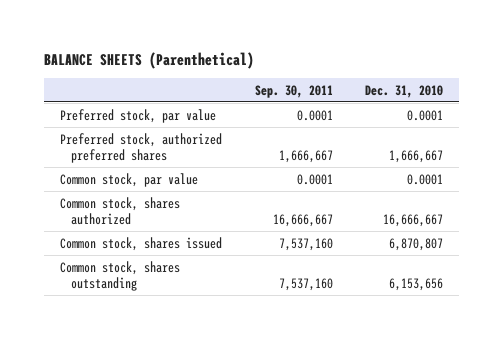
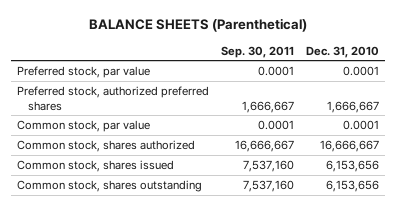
[388,237,443,251] 6,870,807 -> [326,159,380,172] 6,153,656

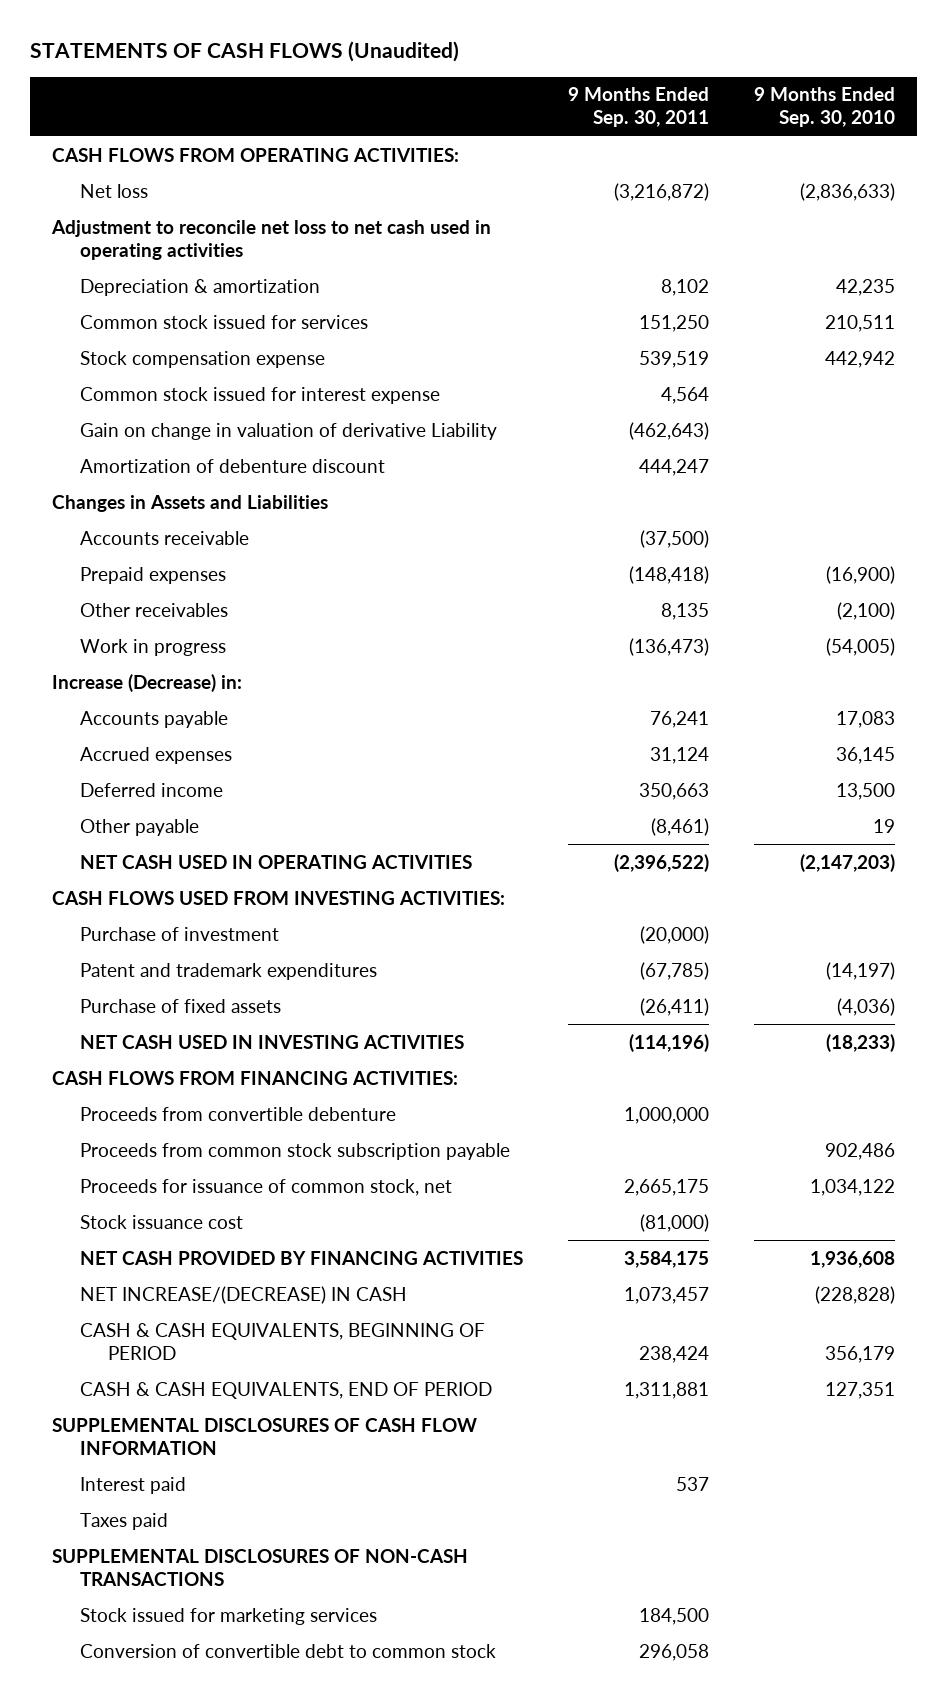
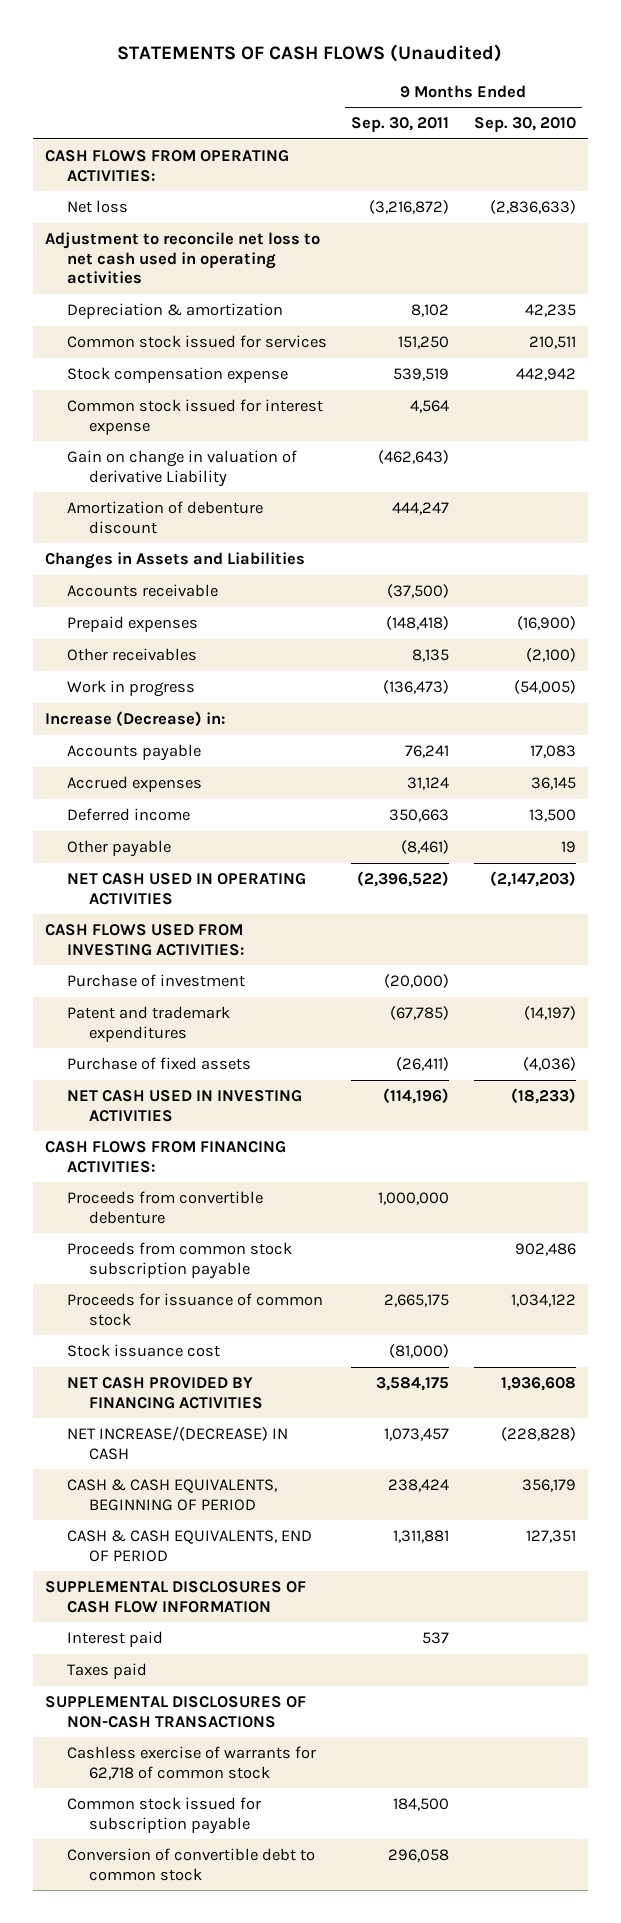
[80,1178,453,1196] Proceeds for issuance of common stock, net -> [67,1293,324,1326] Proceeds for issuance of common stock
none -> [67,1746,317,1780] Cashless exercise of warrants for 62,718 of common stock
[80,1607,378,1625] Stock issued for marketing services -> [67,1797,262,1834] Common stock issued for subscription payable

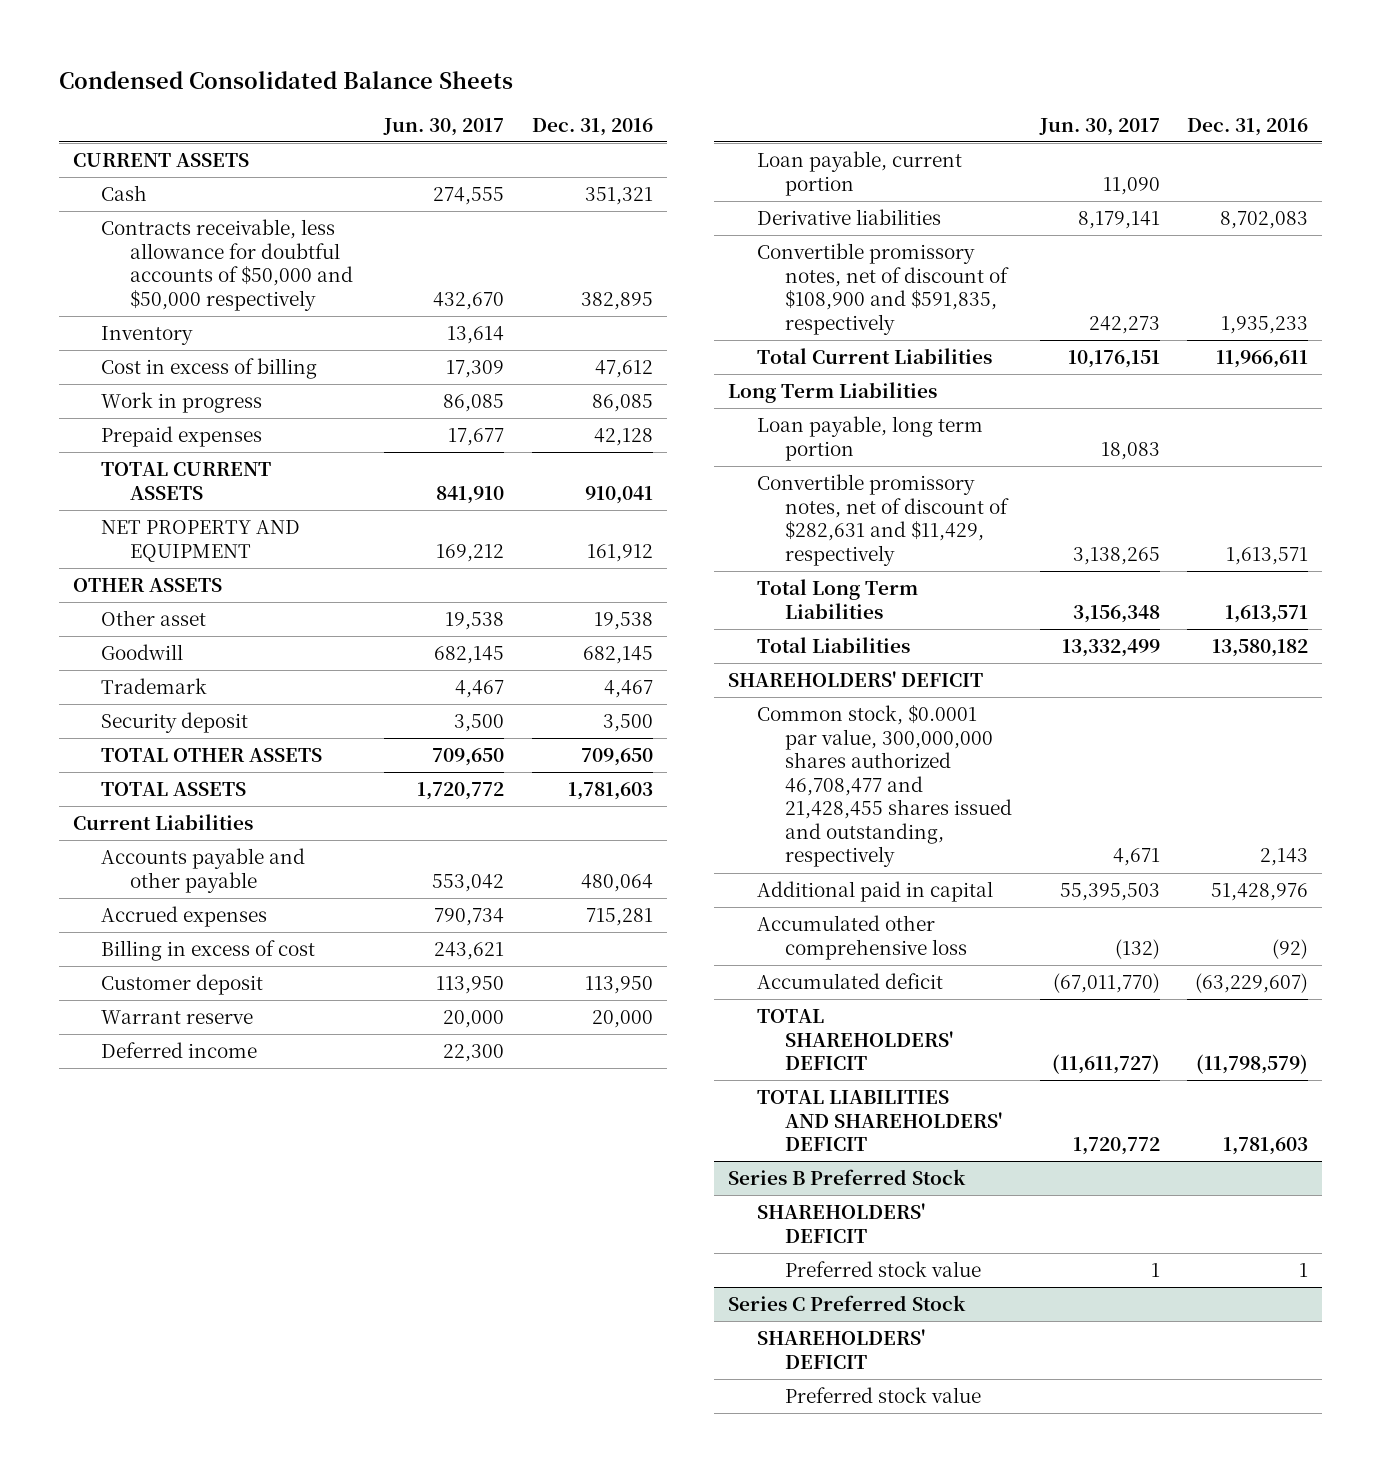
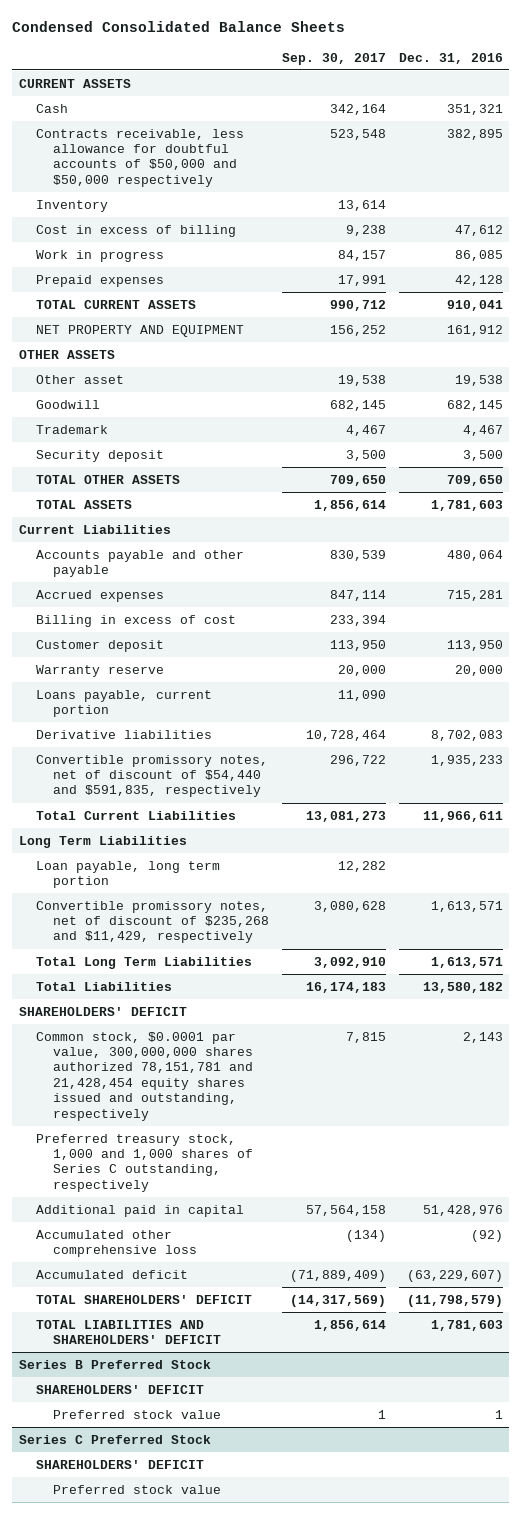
[383,117,505,136] Jun. 30, 2017 -> none
none -> [282,52,387,65] Sep. 30, 2017
[101,1009,254,1024] Warrant reserve -> none
[101,1041,258,1058] Deferred income -> none
none -> [35,664,164,677] Warranty reserve
[756,150,962,196] Loan payable, current portion -> [35,689,212,718] Loans payable, current portion
[756,242,1010,335] Convertible promissory notes, net of discount of $108,900 and $591,835, respectively -> [35,754,268,798] Convertible promissory notes, net of discount of $54,440 and $591,835, respectively
[756,473,1010,566] Convertible promissory notes, net of discount of $282,631 and $11,429, respectively -> [35,900,270,944] Convertible promissory notes, net of discount of $235,268 and $11,429, respectively
[756,704,1013,868] Common stock, $0.0001 par value, 300,000,000 shares authorized 46,708,477 and 21,428,455 shares issued and outstanding, respectively -> [35,1031,254,1121] Common stock, $0.0001 par value, 300,000,000 shares authorized 78,151,781 and 21,428,454 equity shares issued and outstanding, respectively
none -> [35,1133,254,1192] Preferred treasury stock, 1,000 and 1,000 shares of Series C outstanding, respectively

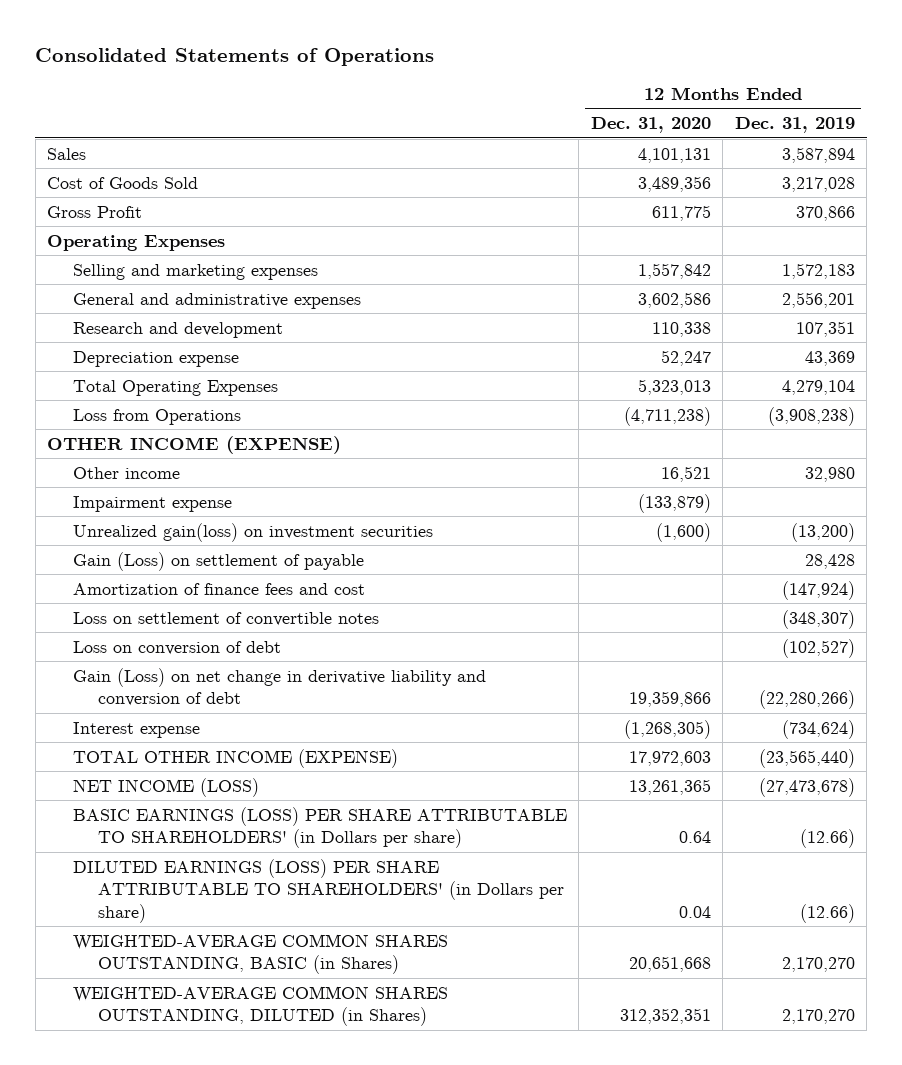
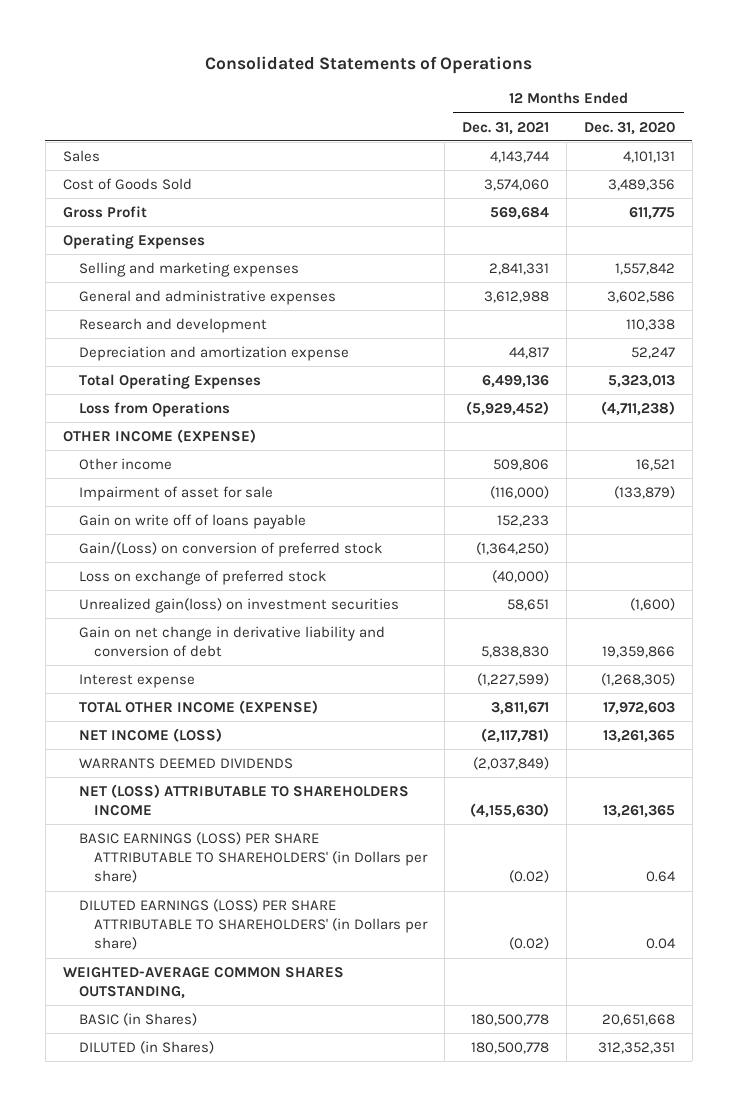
[734,117,855,134] Dec. 31, 2019 -> none
none -> [462,121,550,135] Dec. 31, 2021
[72,350,239,367] Depreciation expense -> [78,345,349,361] Depreciation and amortization expense
[72,495,232,512] Impairment expense -> [78,485,273,501] Impairment of asset for sale
none -> [78,513,306,529] Gain on write off of loans payable
none -> [78,541,382,557] Gain/(Loss) on conversion of preferred stock
none -> [78,569,326,585] Loss on exchange of preferred stock
[72,551,364,571] Gain (Loss) on settlement of payable -> none
[72,582,365,595] Amortization of finance fees and cost -> none
[72,611,379,626] Loss on settlement of convertible notes -> none
[72,640,281,655] Loss on conversion of debt -> none
[72,667,486,707] Gain (Loss) on net change in derivative liability and conversion of debt -> [78,625,385,658] Gain on net change in derivative liability and conversion of debt
none -> [78,757,293,769] WARRANTS DEEMED DIVIDENDS
none -> [78,783,409,817] NET (LOSS) ATTRIBUTABLE TO SHAREHOLDERS INCOME
none -> [62,966,344,1000] WEIGHTED-AVERAGE COMMON SHARES OUTSTANDING,
[72,933,448,975] WEIGHTED-AVERAGE COMMON SHARES OUTSTANDING, BASIC (in Shares) -> [78,1012,197,1026] BASIC (in Shares)
[72,985,448,1027] WEIGHTED-AVERAGE COMMON SHARES OUTSTANDING, DILUTED (in Shares) -> [78,1040,214,1054] DILUTED (in Shares)

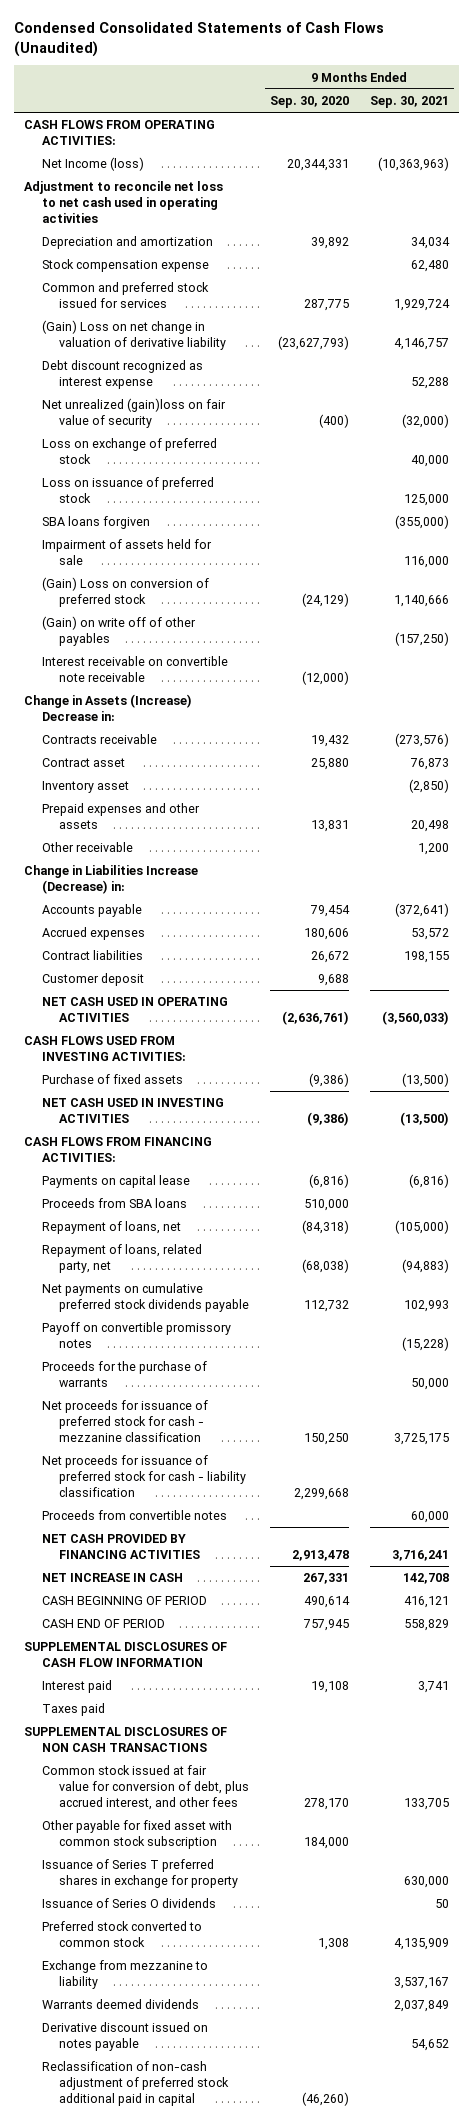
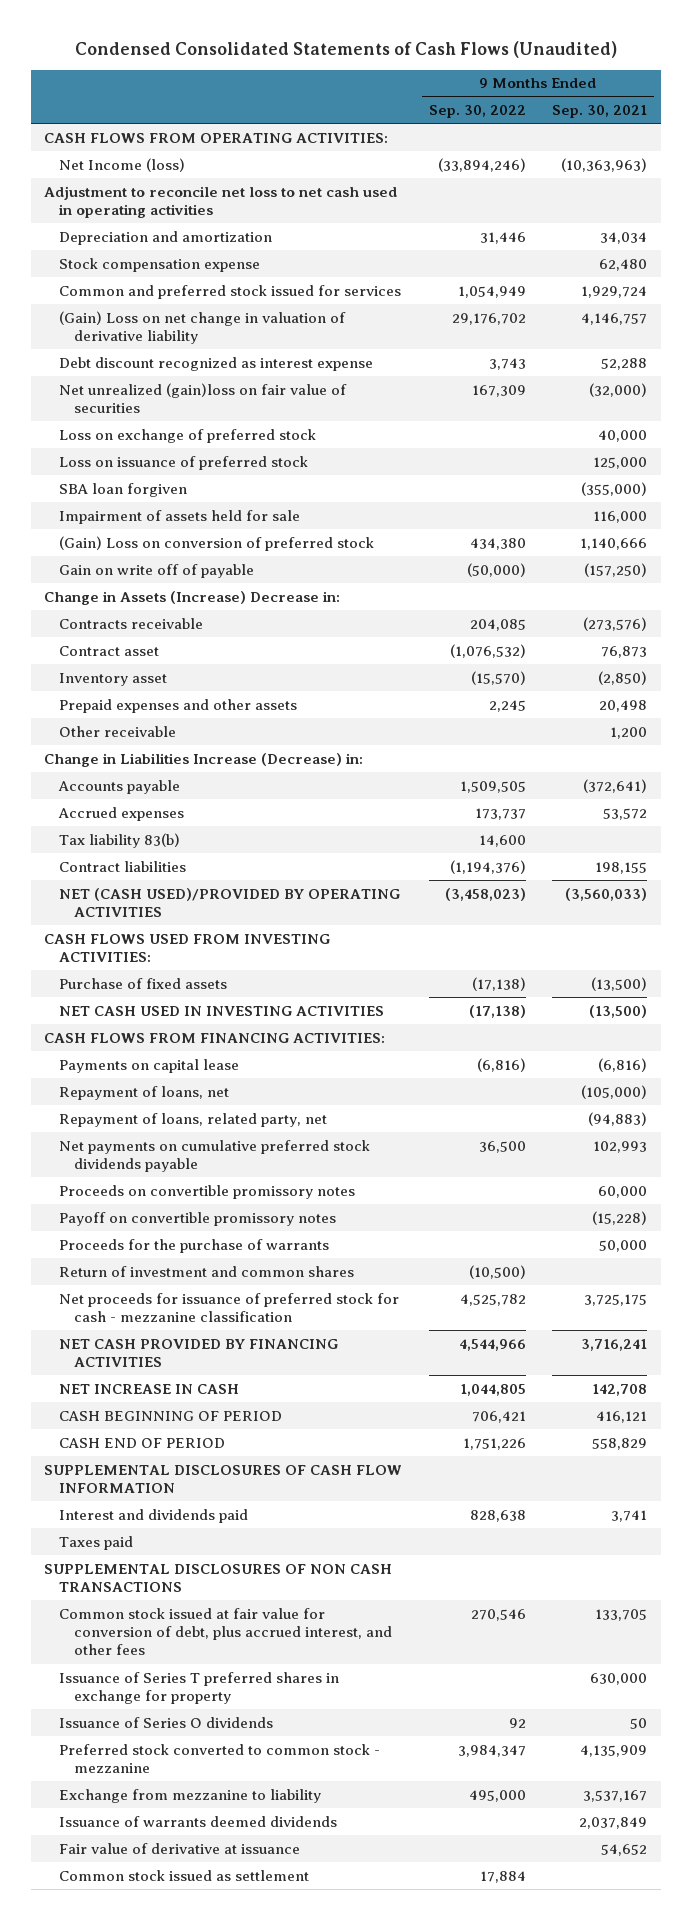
[270,95,350,108] Sep. 30, 2020 -> none
none -> [428,104,526,118] Sep. 30, 2022
[41,398,226,429] Net unrealized (gain)loss on fair value of security -> [59,382,348,414] Net unrealized (gain)loss on fair value of securities
[41,516,150,530] SBA loans forgiven -> [59,482,188,497] SBA loan forgiven
[41,656,228,683] Interest receivable on convertible note receivable -> none
[41,616,196,647] (Gain) on write off of other payables -> [59,563,255,578] Gain on write off of payable
none -> [59,832,181,848] Tax liability 83(b)
[41,973,144,987] Customer deposit -> none
[41,997,228,1023] NET CASH USED IN OPERATING ACTIVITIES -> [59,887,401,918] NET (CASH USED)/PROVIDED BY OPERATING ACTIVITIES
[41,1198,187,1209] Proceeds from SBA loans -> none
none -> [59,1184,356,1199] Proceeds on convertible promissory notes
none -> [59,1265,355,1277] Return of investment and common shares
[41,1455,247,1498] Net proceeds for issuance of preferred stock for cash - liability classification -> none
[41,1510,227,1521] Proceeds from convertible notes -> none
[41,1680,112,1694] Interest paid -> [59,1508,249,1523] Interest and dividends paid
[41,1820,232,1850] Other payable for fixed asset with common stock subscription -> none
[41,1921,202,1948] Preferred stock converted to common stock -> [59,1743,381,1774] Preferred stock converted to common stock - mezzanine
[41,2061,230,2107] Reclassification of non-cash adjustment of preferred stock additional paid in capital -> none
[41,1999,199,2010] Warrants deemed dividends -> [59,1815,338,1827] Issuance of warrants deemed dividends
[41,2022,208,2052] Derivative discount issued on notes payable -> [59,1842,301,1854] Fair value of derivative at issuance
none -> [59,1869,310,1881] Common stock issued as settlement

